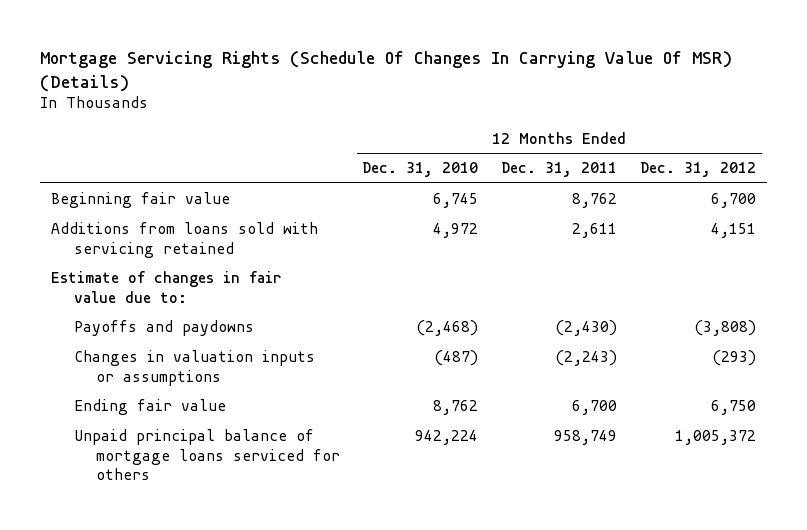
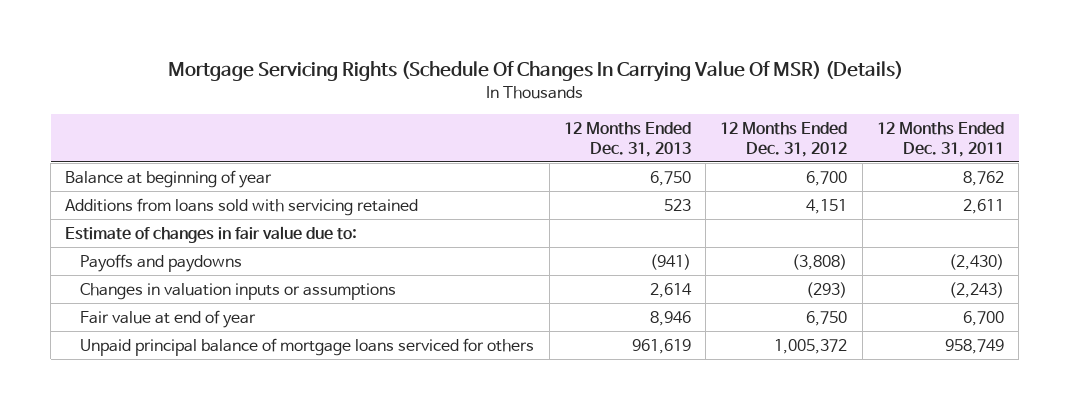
[362,162,479,178] Dec. 31, 2010 -> none
none -> [563,121,691,157] 12 Months Ended Dec. 31, 2013
[51,192,231,209] Beginning fair value -> [65,169,273,188] Balance at beginning of year
[73,399,226,416] Ending fair value -> [80,309,257,328] Fair value at end of year

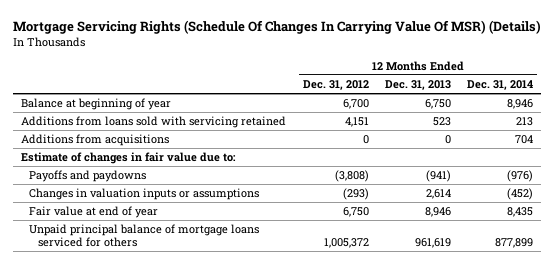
[876,121,1004,157] 12 Months Ended Dec. 31, 2011 -> none
none -> [467,79,534,90] Dec. 31, 2014
none -> [21,134,170,147] Additions from acquisitions

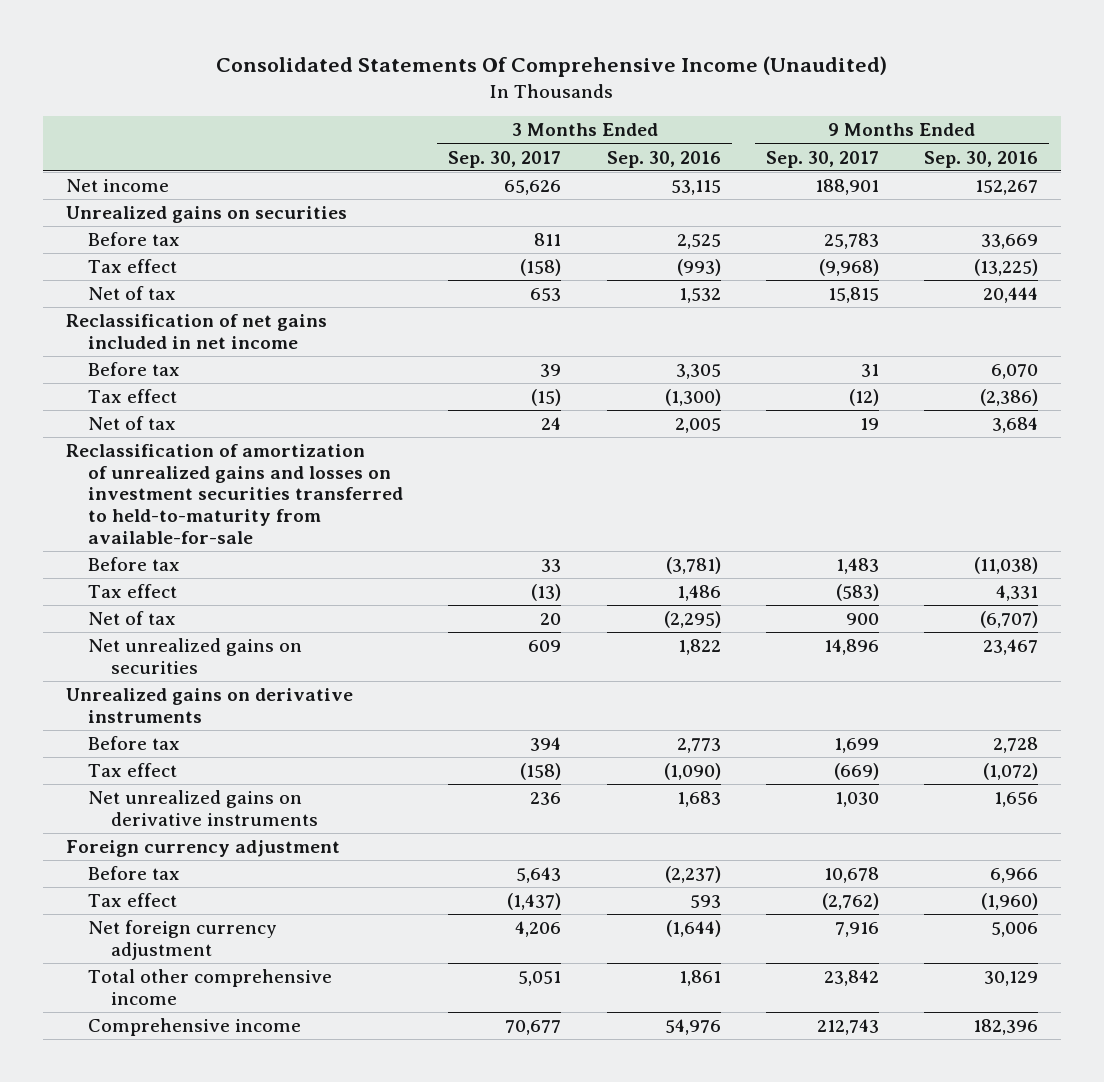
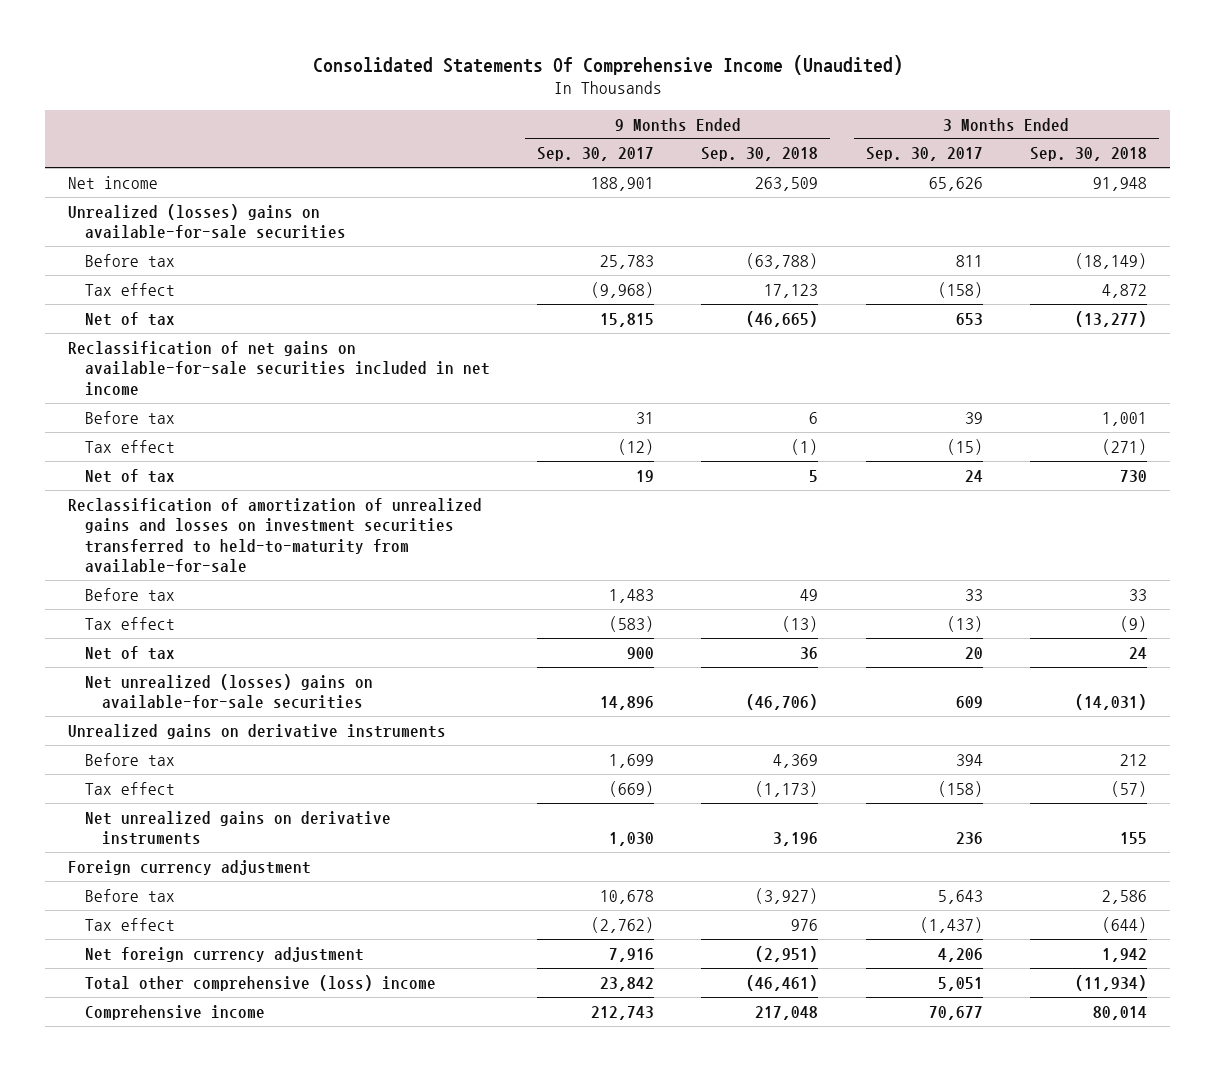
[606,150,721,168] Sep. 30, 2016 -> none
[924,150,1039,168] Sep. 30, 2016 -> none
none -> [701,147,819,162] Sep. 30, 2018
none -> [1029,147,1147,162] Sep. 30, 2018
[65,206,347,224] Unrealized gains on securities -> [68,203,347,240] Unrealized (losses) gains on available-for-sale securities
[65,314,327,349] Reclassification of net gains included in net income -> [68,340,491,396] Reclassification of net gains on available-for-sale securities included in net income
[88,638,303,674] Net unrealized gains on securities -> [85,673,374,710] Net unrealized (losses) gains on available-for-sale securities
[88,969,333,1005] Total other comprehensive income -> [85,974,437,991] Total other comprehensive (loss) income

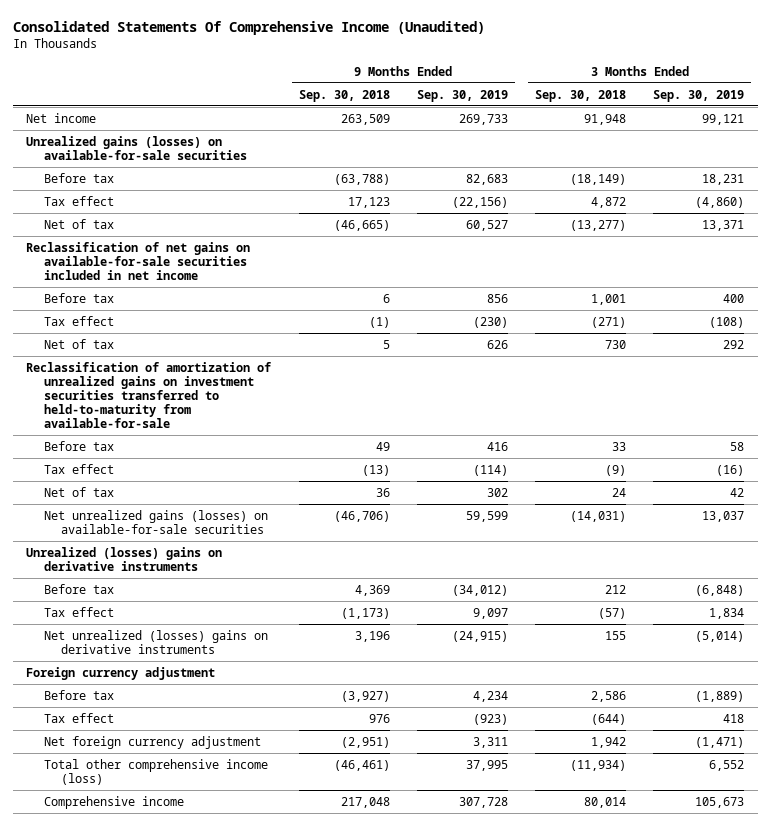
[537,147,655,162] Sep. 30, 2017 -> none
[865,147,983,162] Sep. 30, 2017 -> none
none -> [416,89,508,102] Sep. 30, 2019
none -> [653,89,745,102] Sep. 30, 2019
[68,203,347,240] Unrealized (losses) gains on available-for-sale securities -> [26,135,247,160] Unrealized gains (losses) on available-for-sale securities
[68,497,483,573] Reclassification of amortization of unrealized gains and losses on investment securities transferred to held-to-maturity from available-for-sale -> [26,361,272,428] Reclassification of amortization of unrealized gains on investment securities transferred to held-to-maturity from available-for-sale
[85,673,374,710] Net unrealized (losses) gains on available-for-sale securities -> [43,509,268,534] Net unrealized gains (losses) on available-for-sale securities
[68,723,447,739] Unrealized gains on derivative instruments -> [26,546,223,571] Unrealized (losses) gains on derivative instruments
[85,810,392,846] Net unrealized gains on derivative instruments -> [43,629,268,654] Net unrealized (losses) gains on derivative instruments
[85,974,437,991] Total other comprehensive (loss) income -> [43,758,268,785] Total other comprehensive income (loss)

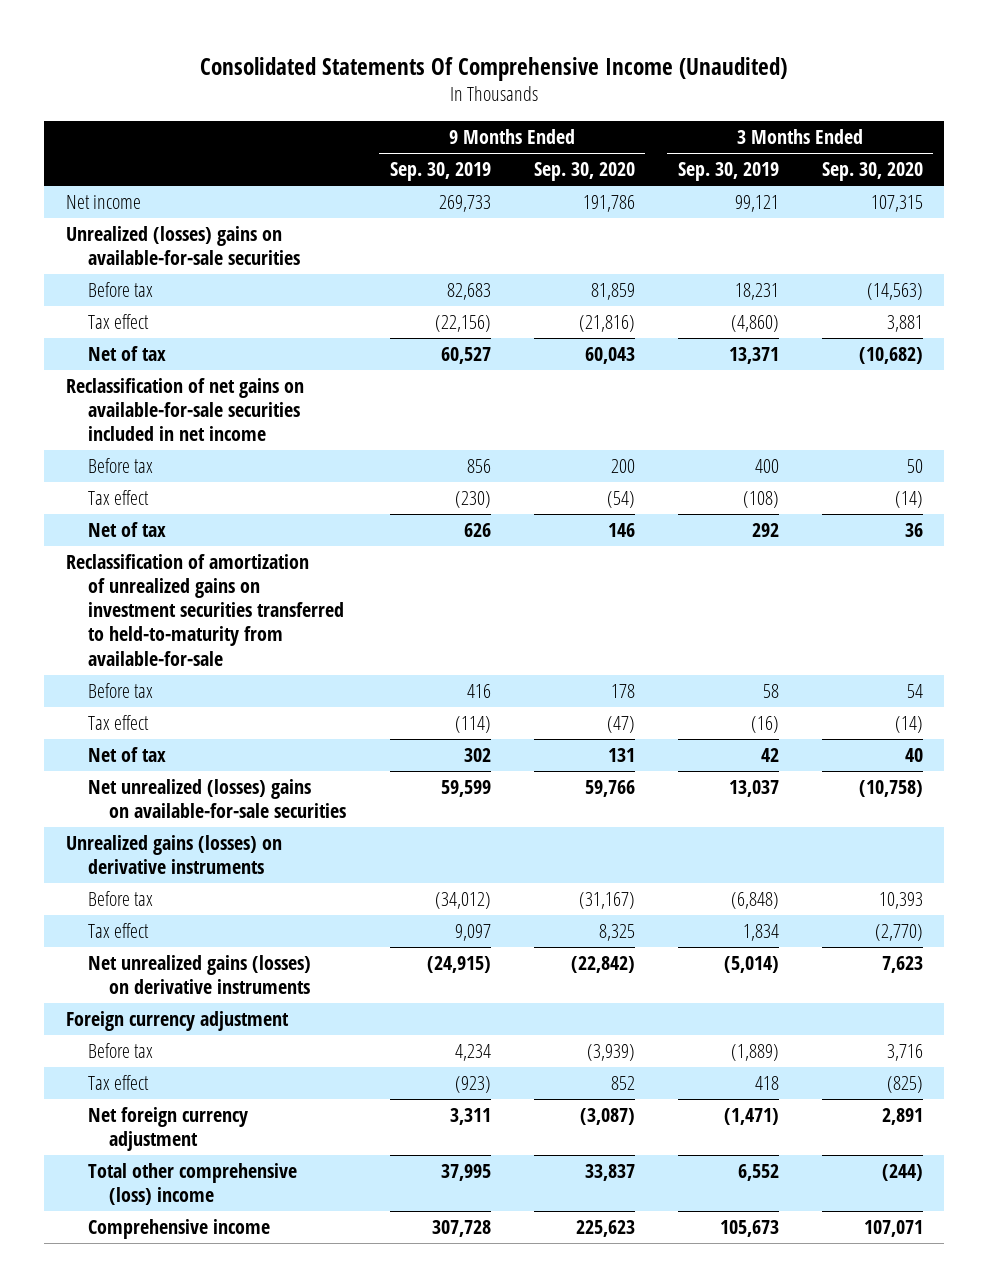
[298,89,390,102] Sep. 30, 2018 -> none
[535,89,627,102] Sep. 30, 2018 -> none
none -> [533,162,635,182] Sep. 30, 2020
none -> [821,162,923,182] Sep. 30, 2020
[26,135,247,160] Unrealized gains (losses) on available-for-sale securities -> [65,226,300,266] Unrealized (losses) gains on available-for-sale securities
[43,509,268,534] Net unrealized gains (losses) on available-for-sale securities -> [87,779,347,819] Net unrealized (losses) gains on available-for-sale securities
[26,546,223,571] Unrealized (losses) gains on derivative instruments -> [65,835,282,875] Unrealized gains (losses) on derivative instruments
[43,629,268,654] Net unrealized (losses) gains on derivative instruments -> [87,955,311,995] Net unrealized gains (losses) on derivative instruments
[43,758,268,785] Total other comprehensive income (loss) -> [87,1163,297,1206] Total other comprehensive (loss) income

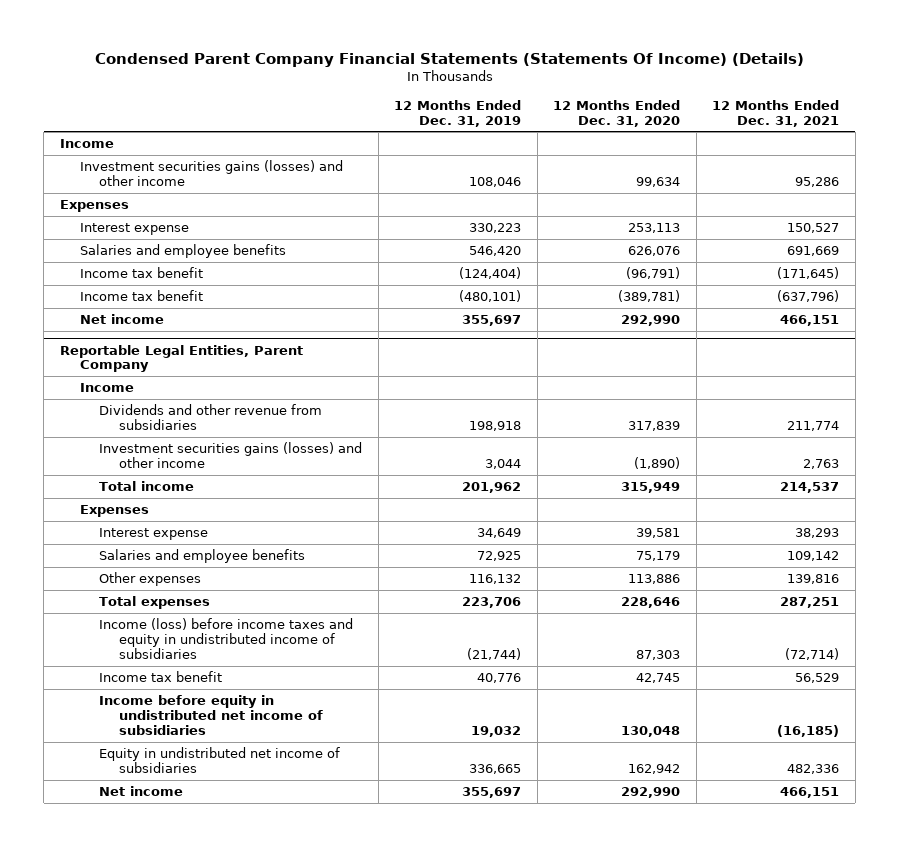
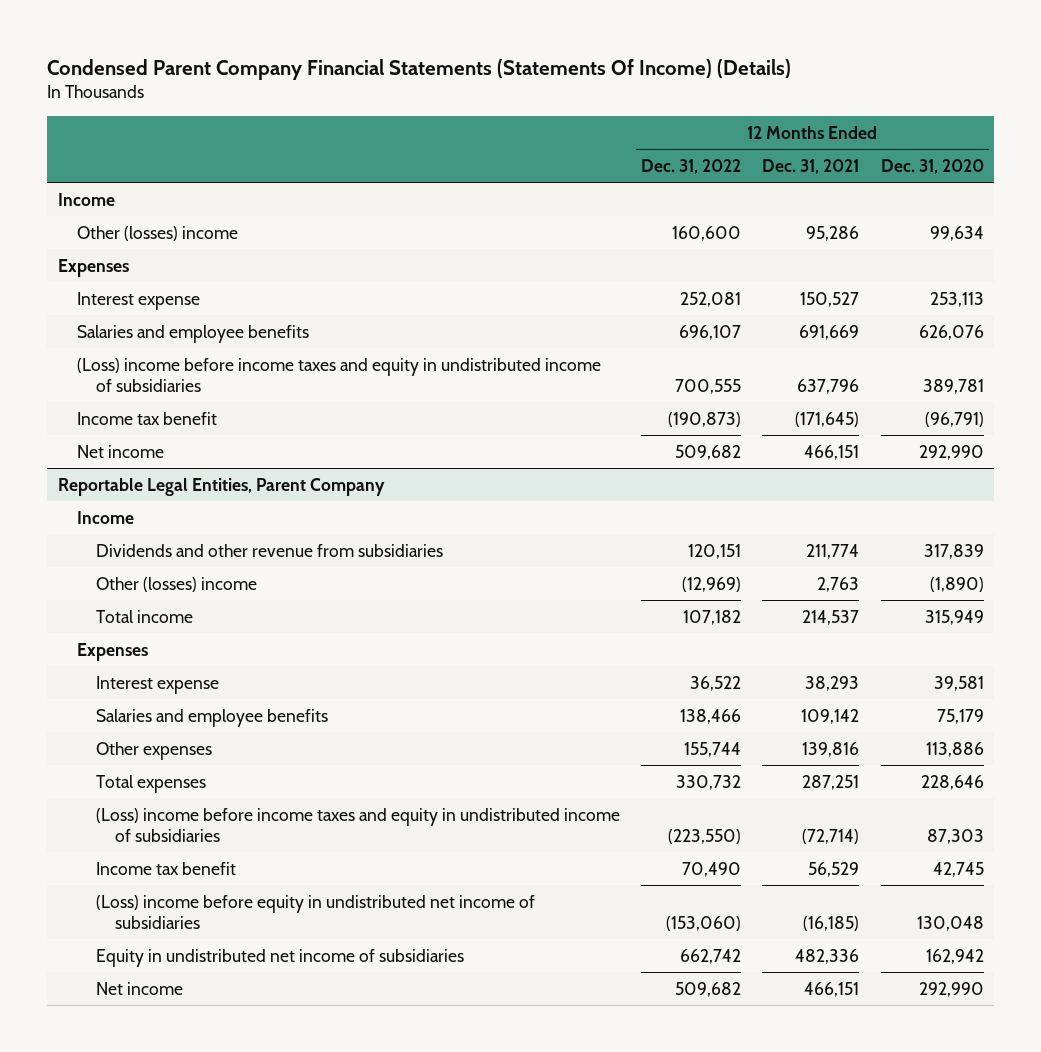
[394,99,522,127] 12 Months Ended Dec. 31, 2019 -> none
none -> [641,159,742,175] Dec. 31, 2022
[79,160,343,187] Investment securities gains (losses) and other income -> [76,225,238,241] Other (losses) income
none -> [76,357,601,392] (Loss) income before income taxes and equity in undistributed income of subsidiaries
[79,290,203,302] Income tax benefit -> none
[99,442,363,469] Investment securities gains (losses) and other income -> [96,576,258,592] Other (losses) income
[99,618,354,659] Income (loss) before income taxes and equity in undistributed income of subsidiaries -> [96,807,621,842] (Loss) income before income taxes and equity in undistributed income of subsidiaries
[99,695,323,735] Income before equity in undistributed net income of subsidiaries -> [96,894,536,929] (Loss) income before equity in undistributed net income of subsidiaries

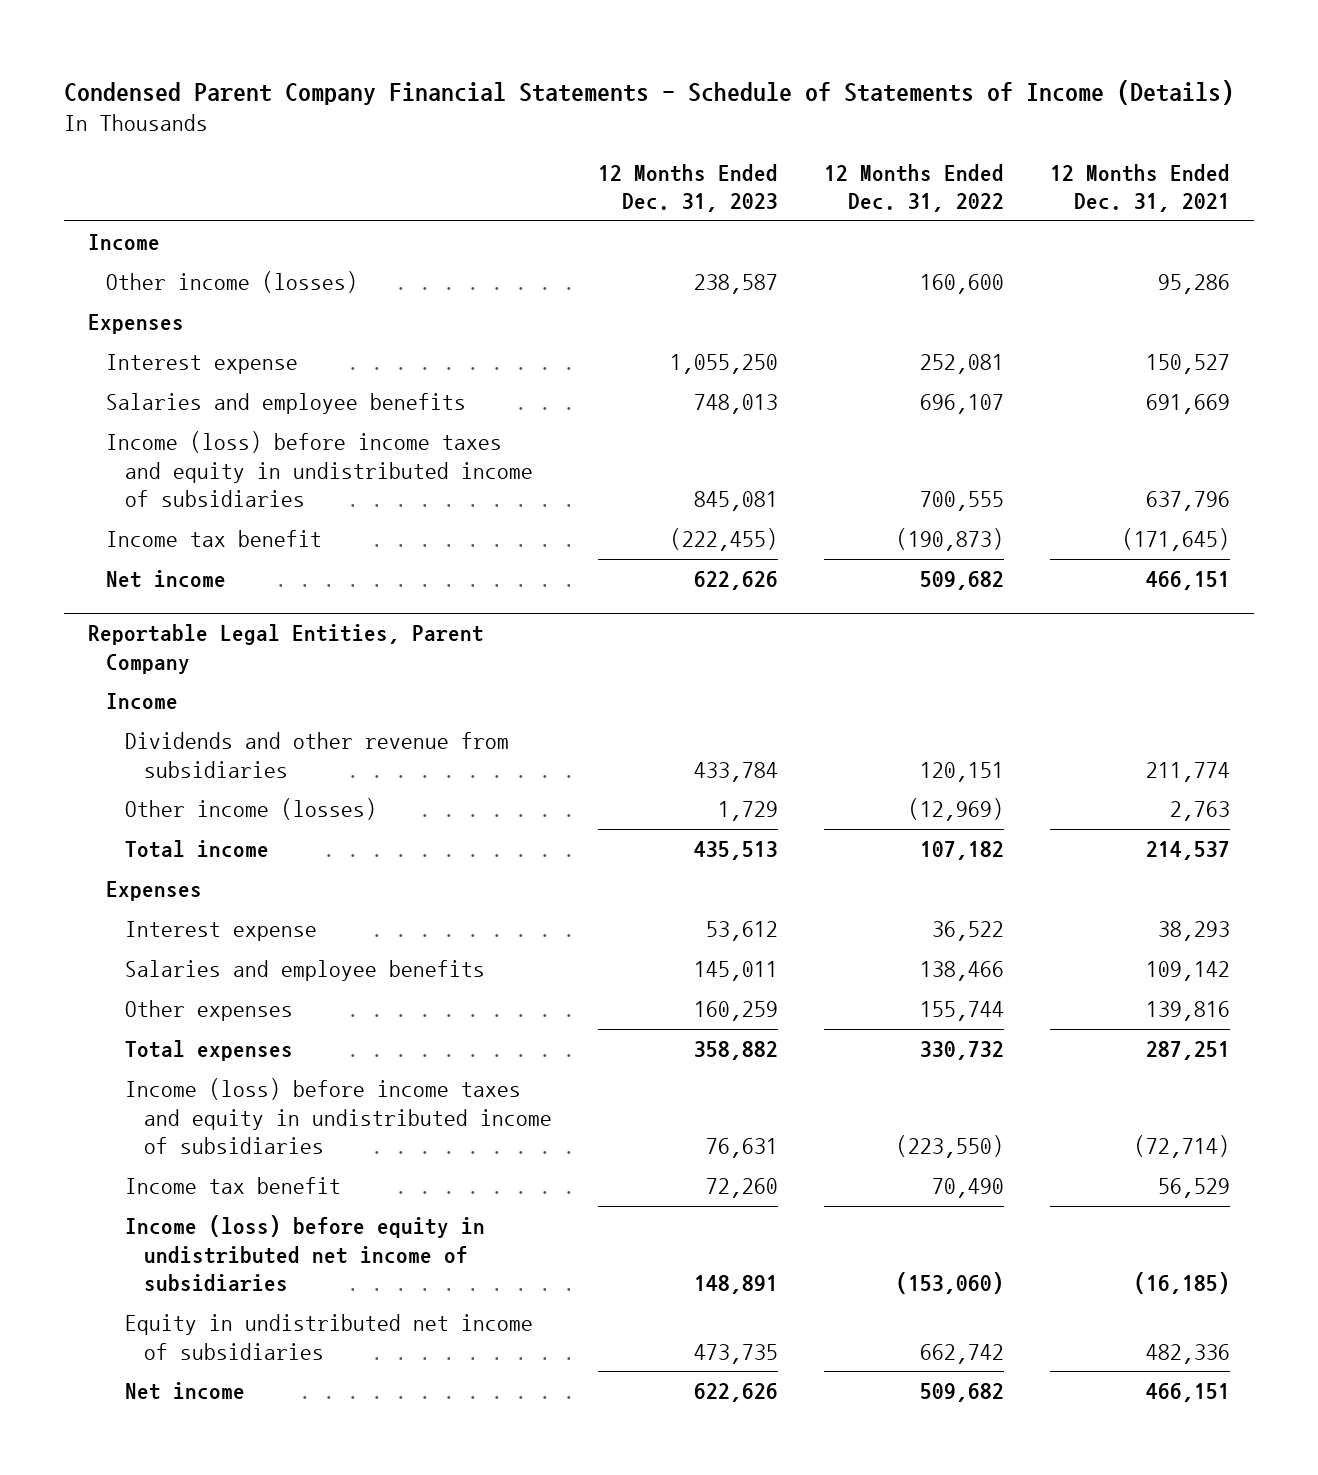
[47,58,792,80] Condensed Parent Company Financial Statements (Statements Of Income) (Details) -> [64,79,1235,105] Condensed Parent Company Financial Statements - Schedule of Statements of Income (Details)
[880,159,984,175] Dec. 31, 2020 -> none
none -> [598,163,779,213] 12 Months Ended Dec. 31, 2023
[76,225,238,241] Other (losses) income -> [106,271,359,294] Other income (losses)
[76,357,601,392] (Loss) income before income taxes and equity in undistributed income of subsidiaries -> [106,431,534,508] Income (loss) before income taxes and equity in undistributed income of subsidiaries
[96,576,258,592] Other (losses) income -> [125,798,378,821] Other income (losses)
[96,807,621,842] (Loss) income before income taxes and equity in undistributed income of subsidiaries -> [125,1078,553,1155] Income (loss) before income taxes and equity in undistributed income of subsidiaries
[96,894,536,929] (Loss) income before equity in undistributed net income of subsidiaries -> [125,1215,486,1292] Income (loss) before equity in undistributed net income of subsidiaries

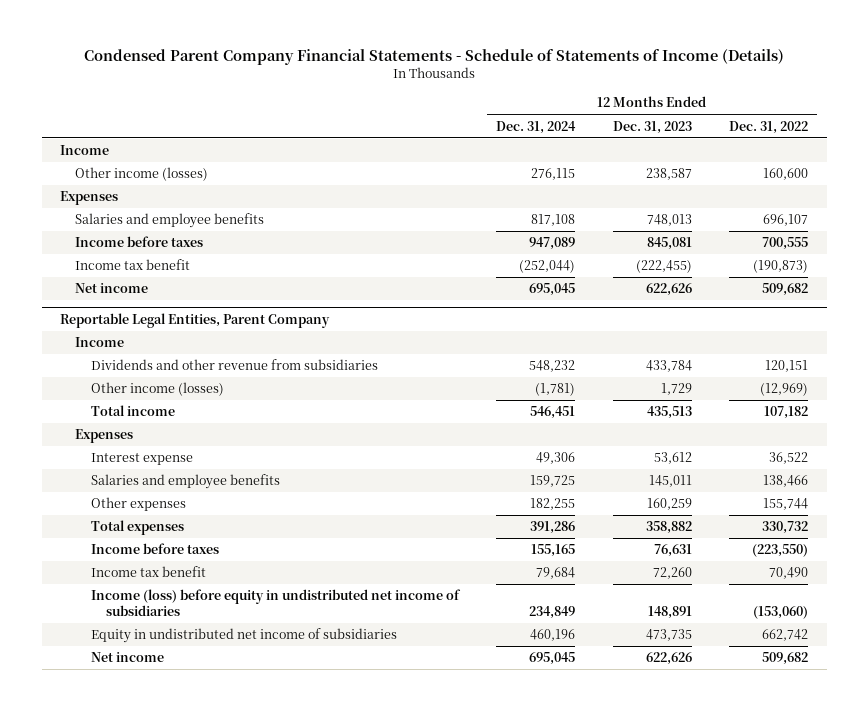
[1050,163,1231,213] 12 Months Ended Dec. 31, 2021 -> none
none -> [496,120,577,134] Dec. 31, 2024
[106,354,299,375] Interest expense -> none
[106,431,534,508] Income (loss) before income taxes and equity in undistributed income of subsidiaries -> [75,236,204,248] Income before taxes
[125,1078,553,1155] Income (loss) before income taxes and equity in undistributed income of subsidiaries -> [90,543,219,555] Income before taxes

